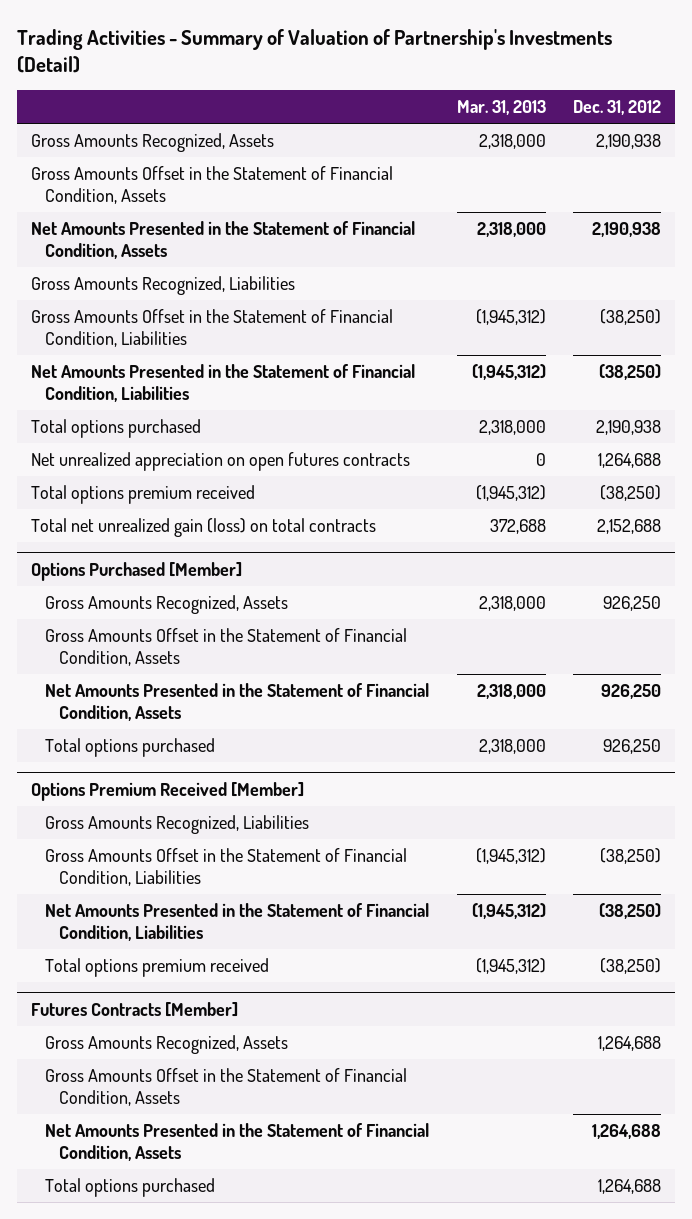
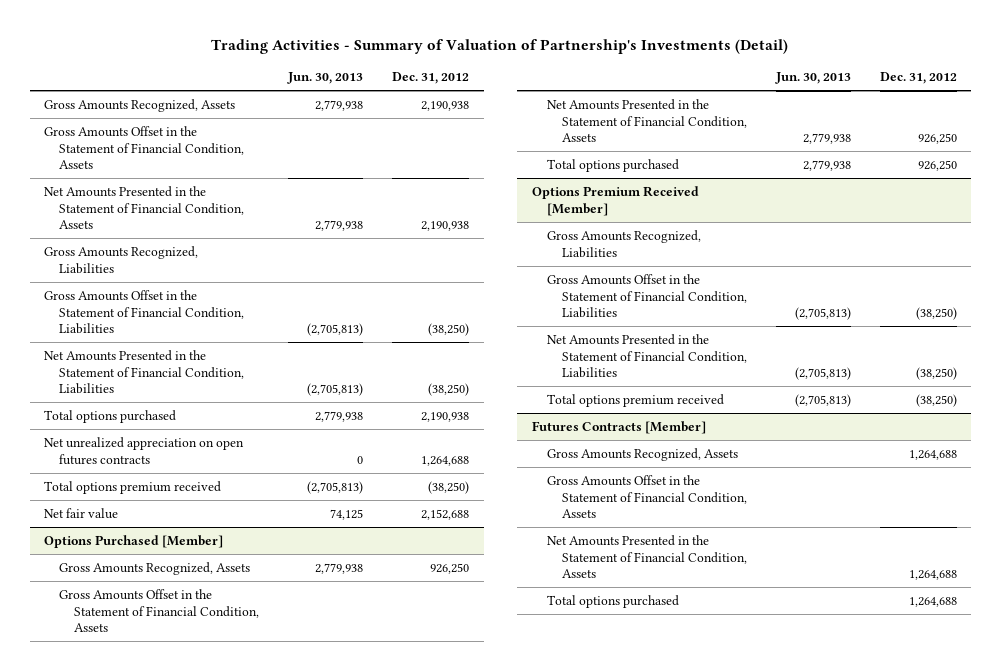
[456,100,546,116] Mar. 31, 2013 -> none
none -> [287,72,364,85] Jun. 30, 2013
[30,518,376,538] Total net unrealized gain (loss) on total contracts -> [44,507,119,519] Net fair value

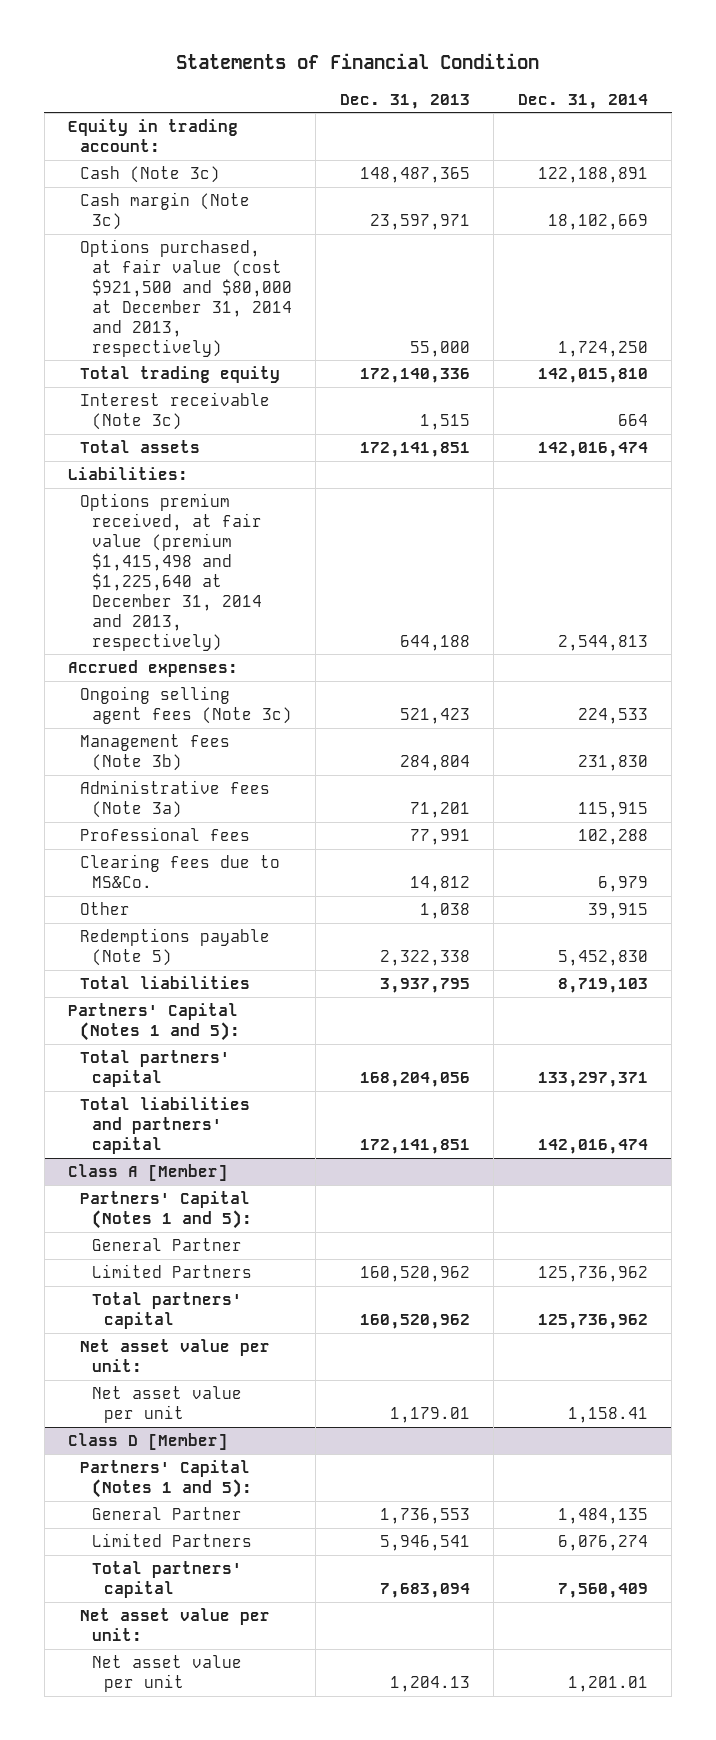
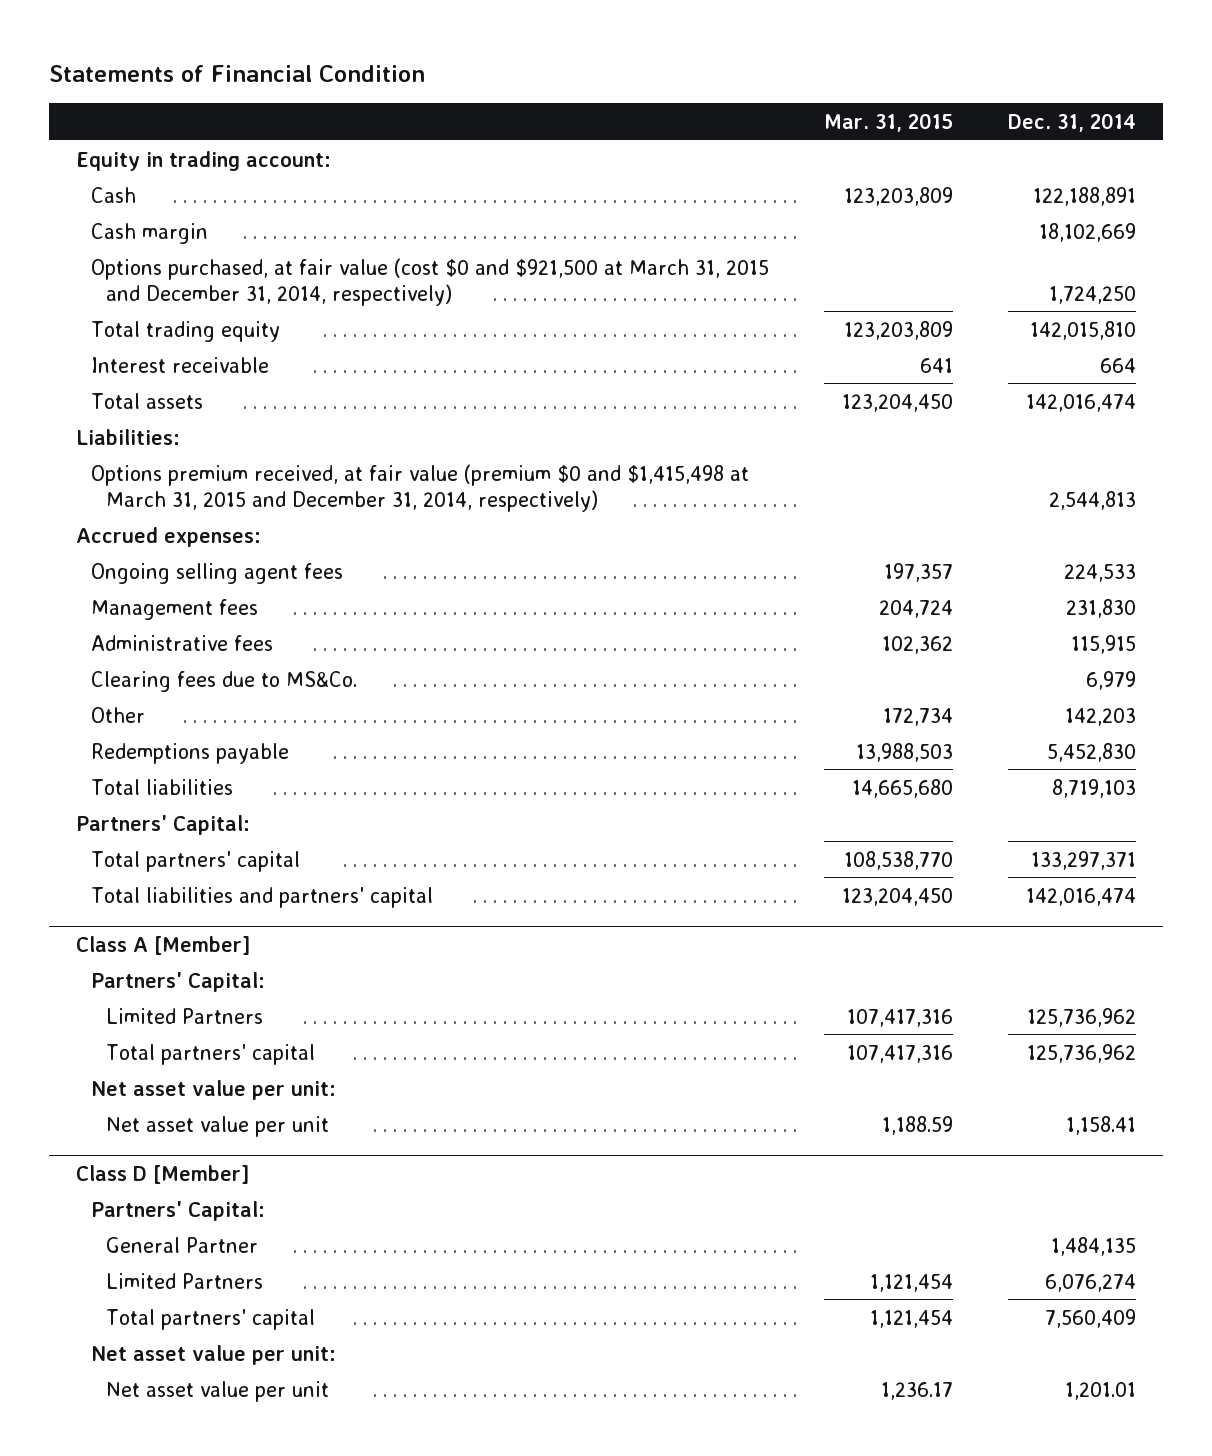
[339,93,470,109] Dec. 31, 2013 -> none
none -> [823,112,953,132] Mar. 31, 2015
[80,165,221,183] Cash (Note 3c) -> [91,186,137,203] Cash
[80,191,251,230] Cash margin (Note 3c) -> [91,222,209,244] Cash margin
[80,238,292,357] Options purchased, at fair value (cost $921,500 and $80,000 at December 31, 2014 and 2013, respectively) -> [91,257,770,306] Options purchased, at fair value (cost $0 and $921,500 at March 31, 2015 and December 31, 2014, respectively)
[80,391,271,430] Interest receivable (Note 3c) -> [91,356,270,373] Interest receivable
[80,492,262,651] Options premium received, at fair value (premium $1,415,498 and $1,225,640 at December 31, 2014 and 2013, respectively) -> [91,463,750,512] Options premium received, at fair value (premium $0 and $1,415,498 at March 31, 2015 and December 31, 2014, respectively)
[80,826,251,841] Professional fees -> none
[80,685,292,724] Ongoing selling agent fees (Note 3c) -> [91,562,344,584] Ongoing selling agent fees
[80,733,231,771] Management fees (Note 3b) -> [91,598,259,620] Management fees
[80,779,271,818] Administrative fees (Note 3a) -> [91,634,274,651] Administrative fees
[587,902,648,919] 39,915 -> [1064,707,1136,726] 142,203
[80,927,271,966] Redemptions payable (Note 5) -> [91,742,290,764] Redemptions payable
[68,1002,241,1041] Partners' Capital (Notes 1 and 5): -> [76,814,251,835] Partners' Capital:
[91,1237,242,1251] General Partner -> none
[80,1190,252,1229] Partners' Capital (Notes 1 and 5): -> [91,971,266,992] Partners' Capital:
[80,1459,252,1498] Partners' Capital (Notes 1 and 5): -> [91,1200,266,1221] Partners' Capital:

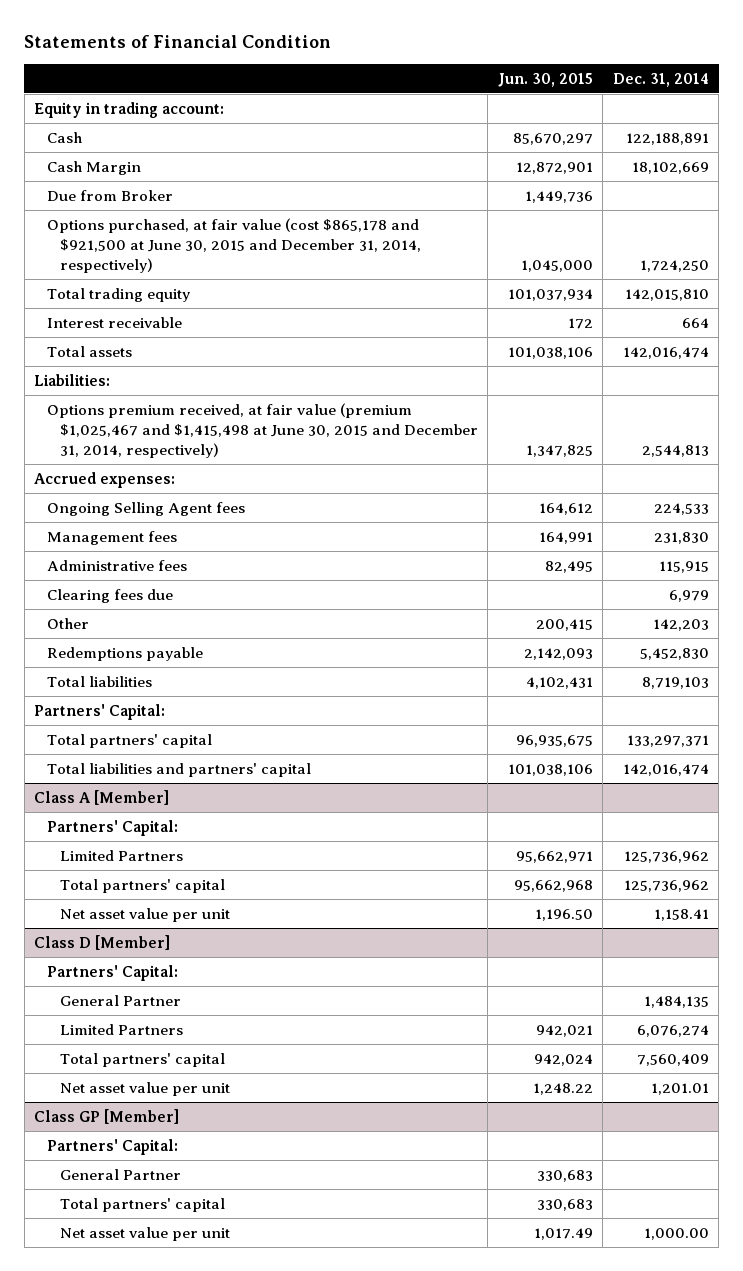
[823,112,953,132] Mar. 31, 2015 -> none
none -> [497,72,593,87] Jun. 30, 2015
[91,222,209,244] Cash margin -> [47,160,142,175] Cash Margin
none -> [47,189,174,201] Due from Broker
[91,257,770,306] Options purchased, at fair value (cost $0 and $921,500 at March 31, 2015 and December 31, 2014, respectively) -> [47,217,421,273] Options purchased, at fair value (cost $865,178 and $921,500 at June 30, 2015 and December 31, 2014, respectively)
[91,463,750,512] Options premium received, at fair value (premium $0 and $1,415,498 at March 31, 2015 and December 31, 2014, respectively) -> [47,402,478,458] Options premium received, at fair value (premium $1,025,467 and $1,415,498 at June 30, 2015 and December 31, 2014, respectively)
[91,562,344,584] Ongoing selling agent fees -> [47,501,246,516] Ongoing Selling Agent fees
[91,670,358,692] Clearing fees due to MS&Co. -> [47,588,174,603] Clearing fees due
[91,1079,337,1100] Net asset value per unit: -> none
[91,1344,337,1365] Net asset value per unit: -> none
none -> [34,1108,180,1124] Class GP [Member]
none -> [47,1138,179,1155] Partners' Capital:
none -> [59,1168,181,1180] General Partner
none -> [59,1197,225,1212] Total partners' capital
none -> [59,1226,230,1241] Net asset value per unit

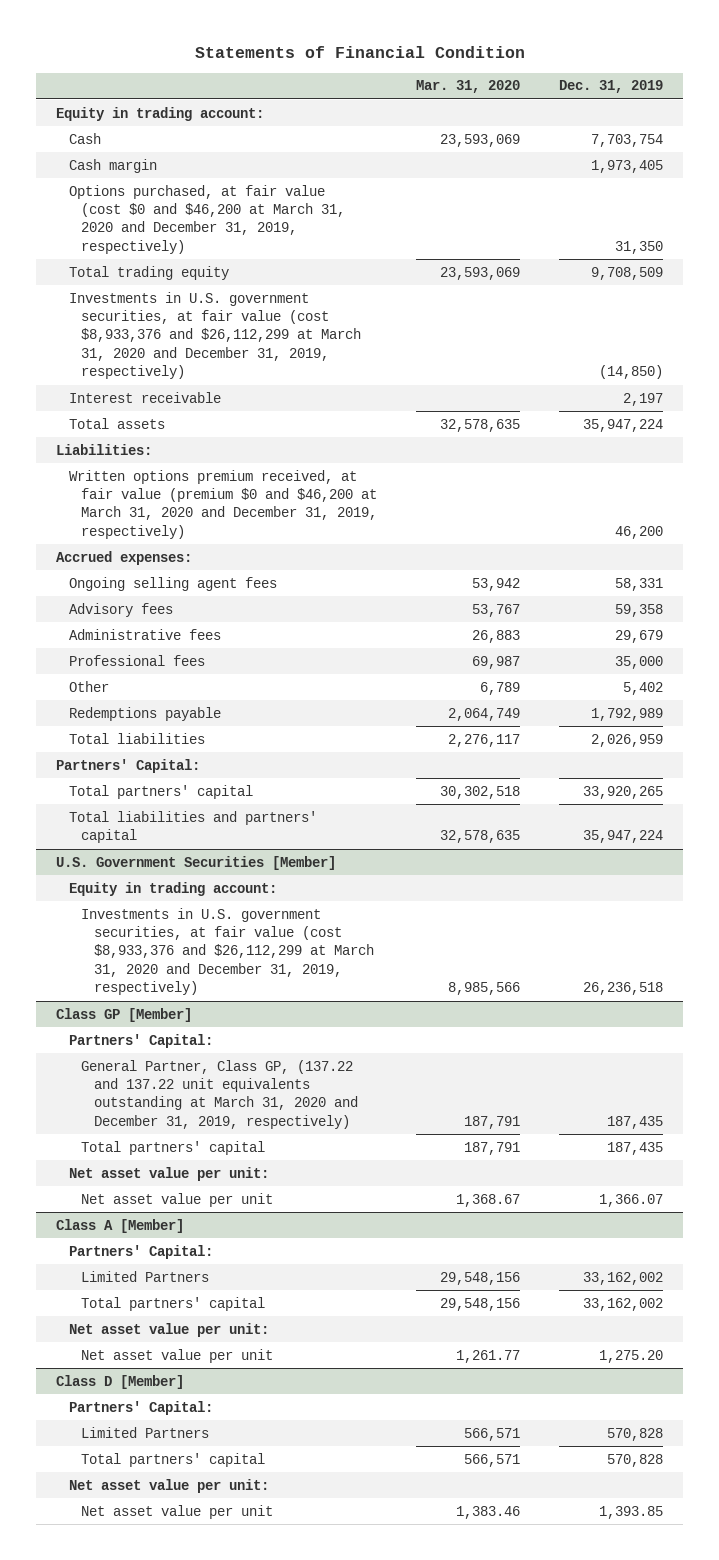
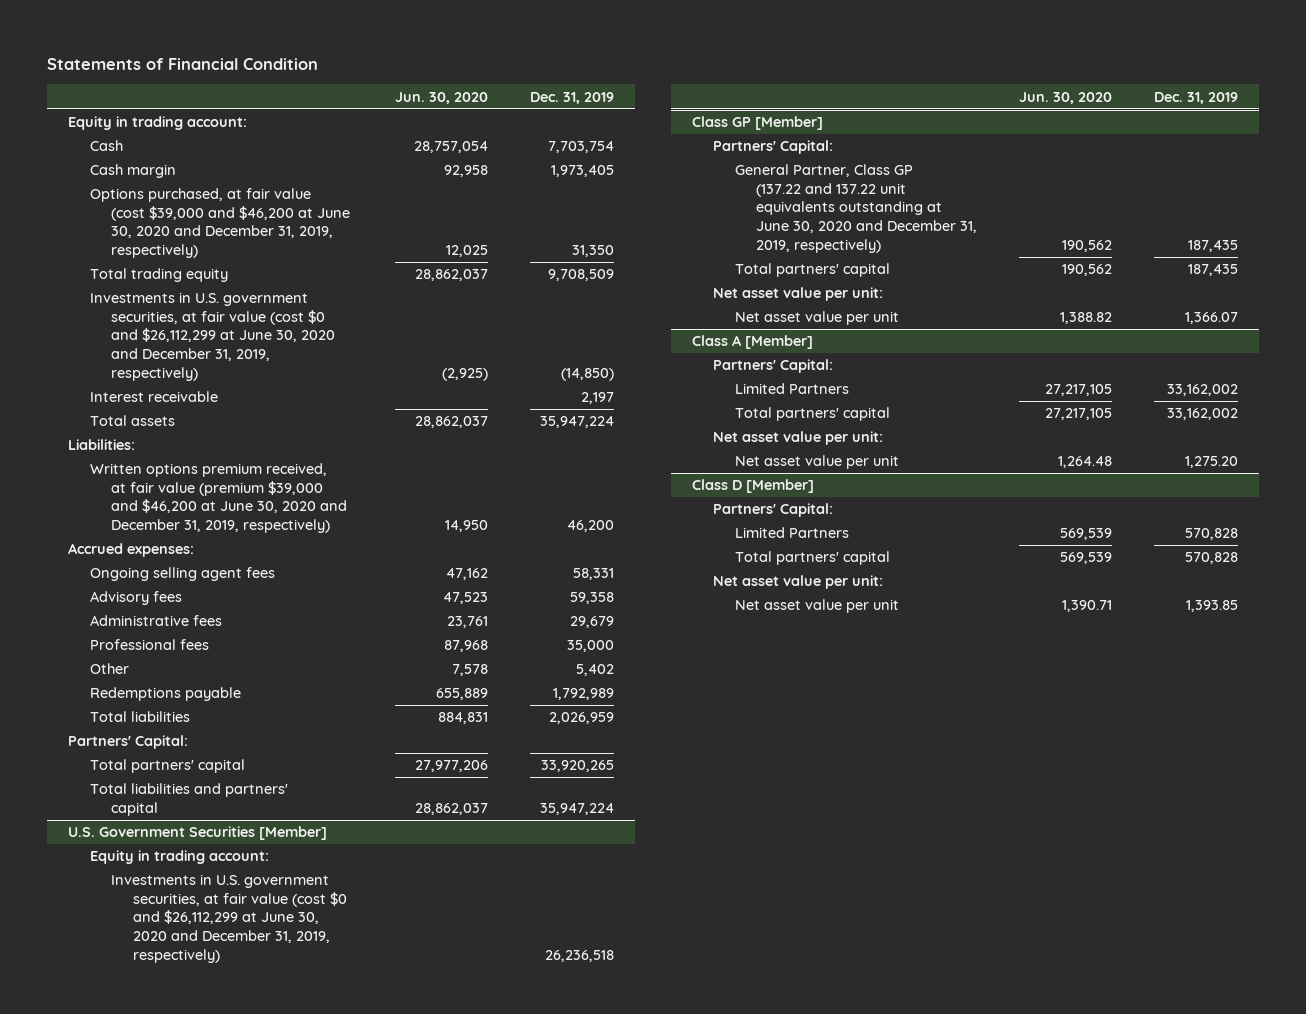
[416,80,521,94] Mar. 31, 2020 -> none
none -> [395,91,489,104] Jun. 30, 2020
[68,184,346,254] Options purchased, at fair value (cost $0 and $46,200 at March 31, 2020 and December 31, 2019, respectively) -> [89,188,351,259] Options purchased, at fair value (cost $39,000 and $46,200 at June 30, 2020 and December 31, 2019, respectively)
[68,291,362,380] Investments in U.S. government securities, at fair value (cost $8,933,376 and $26,112,299 at March 31, 2020 and December 31, 2019, respectively) -> [89,292,336,381] Investments in U.S. government securities, at fair value (cost $0 and $26,112,299 at June 30, 2020 and December 31, 2019, respectively)
[68,469,378,539] Written options premium received, at fair value (premium $0 and $46,200 at March 31, 2020 and December 31, 2019, respectively) -> [89,463,348,534] Written options premium received, at fair value (premium $39,000 and $46,200 at June 30, 2020 and December 31, 2019, respectively)
[81,907,375,996] Investments in U.S. government securities, at fair value (cost $8,933,376 and $26,112,299 at March 31, 2020 and December 31, 2019, respectively) -> [111,874,347,963] Investments in U.S. government securities, at fair value (cost $0 and $26,112,299 at June 30, 2020 and December 31, 2019, respectively)
[81,1059,359,1129] General Partner, Class GP, (137.22 and 137.22 unit equivalents outstanding at March 31, 2020 and December 31, 2019, respectively) -> [734,164,978,253] General Partner, Class GP (137.22 and 137.22 unit equivalents outstanding at June 30, 2020 and December 31, 2019, respectively)

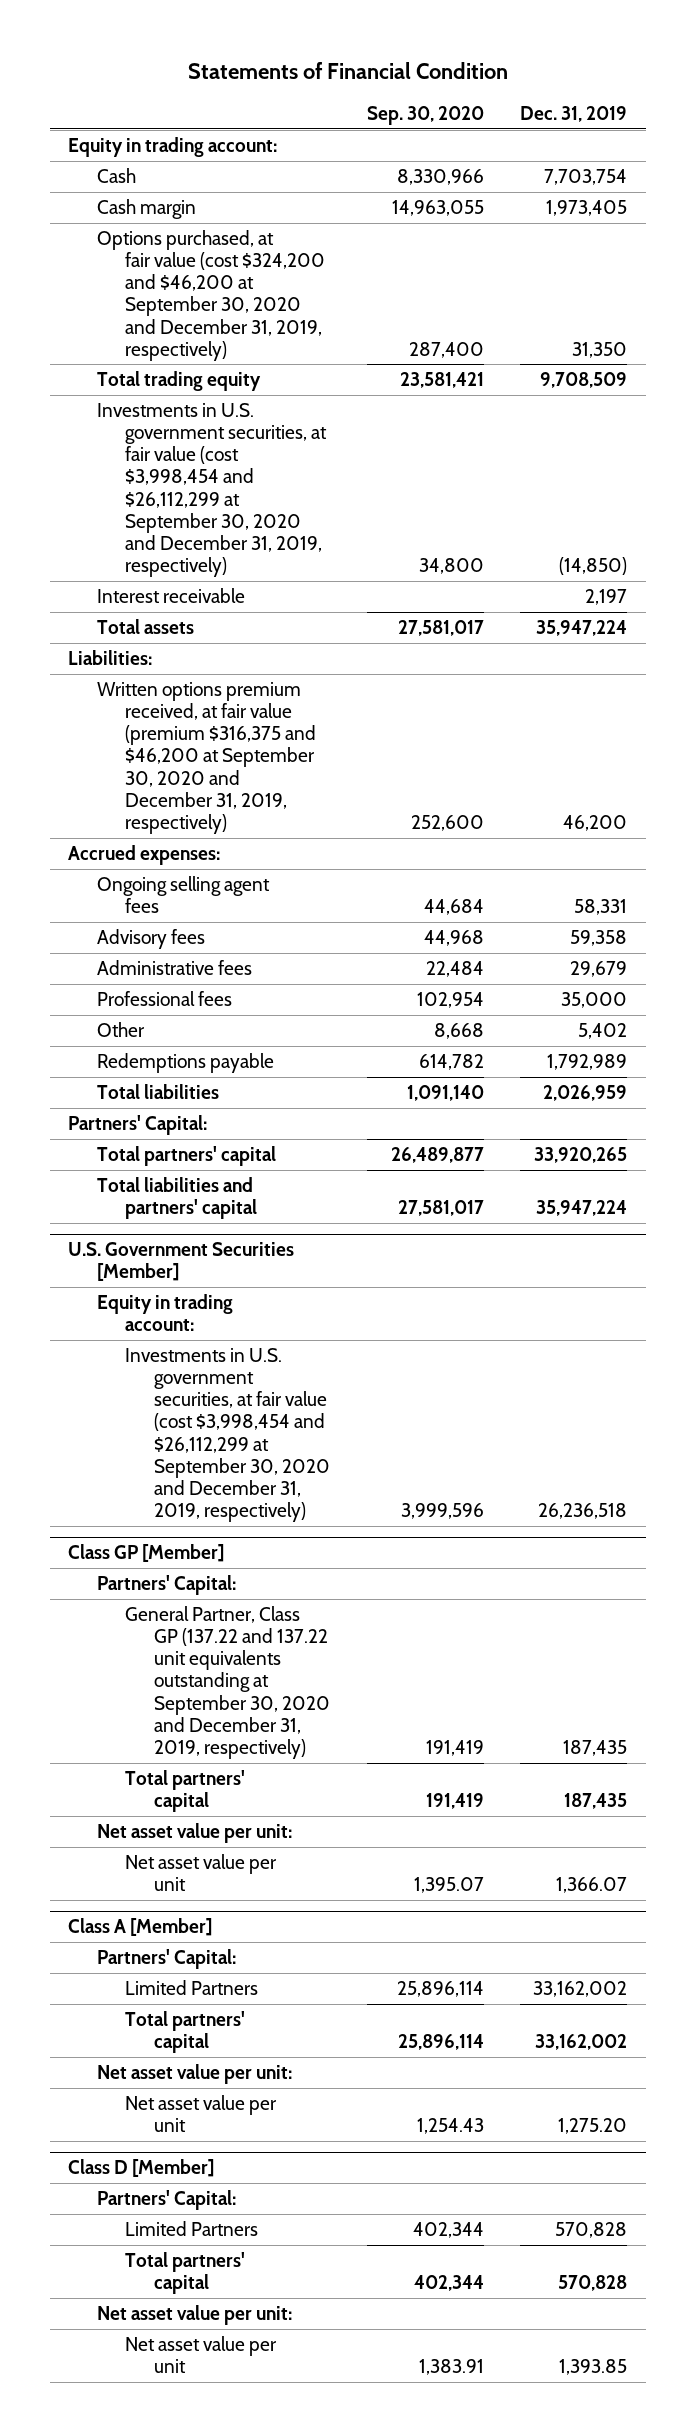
[395,91,489,104] Jun. 30, 2020 -> none
none -> [366,106,484,126] Sep. 30, 2020
[89,188,351,259] Options purchased, at fair value (cost $39,000 and $46,200 at June 30, 2020 and December 31, 2019, respectively) -> [96,229,326,361] Options purchased, at fair value (cost $324,200 and $46,200 at September 30, 2020 and December 31, 2019, respectively)
[89,292,336,381] Investments in U.S. government securities, at fair value (cost $0 and $26,112,299 at June 30, 2020 and December 31, 2019, respectively) -> [96,402,328,578] Investments in U.S. government securities, at fair value (cost $3,998,454 and $26,112,299 at September 30, 2020 and December 31, 2019, respectively)
[89,463,348,534] Written options premium received, at fair value (premium $39,000 and $46,200 at June 30, 2020 and December 31, 2019, respectively) -> [96,681,317,834] Written options premium received, at fair value (premium $316,375 and $46,200 at September 30, 2020 and December 31, 2019, respectively)
[111,874,347,963] Investments in U.S. government securities, at fair value (cost $0 and $26,112,299 at June 30, 2020 and December 31, 2019, respectively) -> [125,1347,330,1523] Investments in U.S. government securities, at fair value (cost $3,998,454 and $26,112,299 at September 30, 2020 and December 31, 2019, respectively)
[734,164,978,253] General Partner, Class GP (137.22 and 137.22 unit equivalents outstanding at June 30, 2020 and December 31, 2019, respectively) -> [125,1605,330,1759] General Partner, Class GP (137.22 and 137.22 unit equivalents outstanding at September 30, 2020 and December 31, 2019, respectively)

